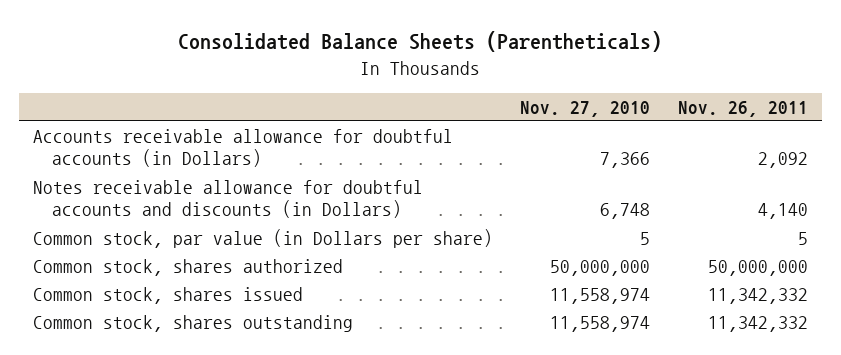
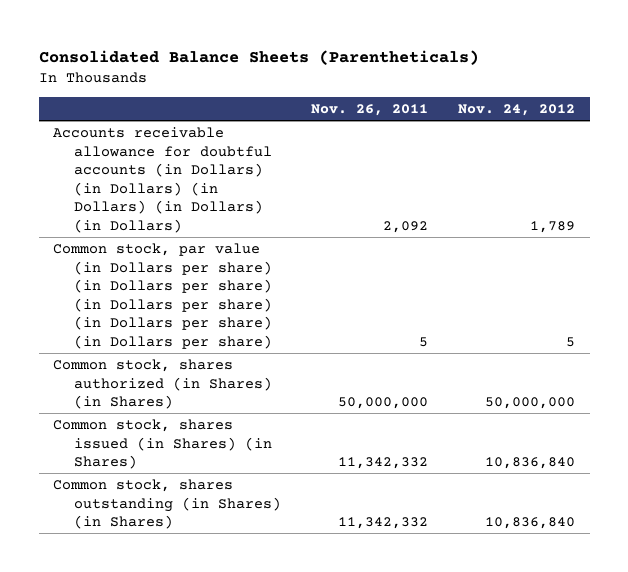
[520,100,651,117] Nov. 27, 2010 -> none
none -> [457,103,575,116] Nov. 24, 2012
[32,180,423,219] Notes receivable allowance for doubtful accounts and discounts (in Dollars) -> none
[32,129,453,168] Accounts receivable allowance for doubtful accounts (in Dollars) -> [53,126,273,233] Accounts receivable allowance for doubtful accounts (in Dollars) (in Dollars) (in Dollars) (in Dollars) (in Dollars)
[32,229,493,249] Common stock, par value (in Dollars per share) -> [53,242,273,349] Common stock, par value (in Dollars per share) (in Dollars per share) (in Dollars per share) (in Dollars per share) (in Dollars per share)
[32,259,343,277] Common stock, shares authorized -> [53,358,273,410] Common stock, shares authorized (in Shares) (in Shares)
[32,287,303,305] Common stock, shares issued -> [53,418,273,470] Common stock, shares issued (in Shares) (in Shares)
[32,315,353,333] Common stock, shares outstanding -> [53,478,282,530] Common stock, shares outstanding (in Shares) (in Shares)

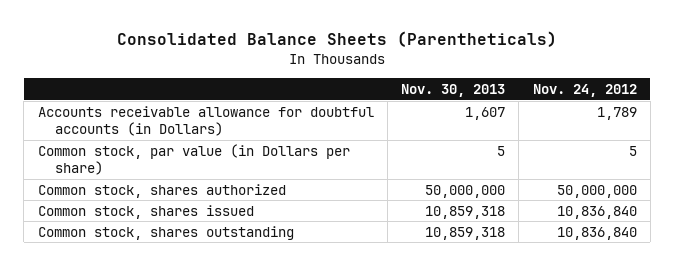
[311,103,429,116] Nov. 26, 2011 -> none
none -> [401,83,506,97] Nov. 30, 2013
[53,126,273,233] Accounts receivable allowance for doubtful accounts (in Dollars) (in Dollars) (in Dollars) (in Dollars) (in Dollars) -> [37,105,374,137] Accounts receivable allowance for doubtful accounts (in Dollars)
[53,242,273,349] Common stock, par value (in Dollars per share) (in Dollars per share) (in Dollars per share) (in Dollars per share) (in Dollars per share) -> [37,143,350,176] Common stock, par value (in Dollars per share)
[53,358,273,410] Common stock, shares authorized (in Shares) (in Shares) -> [37,183,286,198] Common stock, shares authorized
[53,418,273,470] Common stock, shares issued (in Shares) (in Shares) -> [37,204,254,219] Common stock, shares issued
[53,478,282,530] Common stock, shares outstanding (in Shares) (in Shares) -> [37,225,294,240] Common stock, shares outstanding

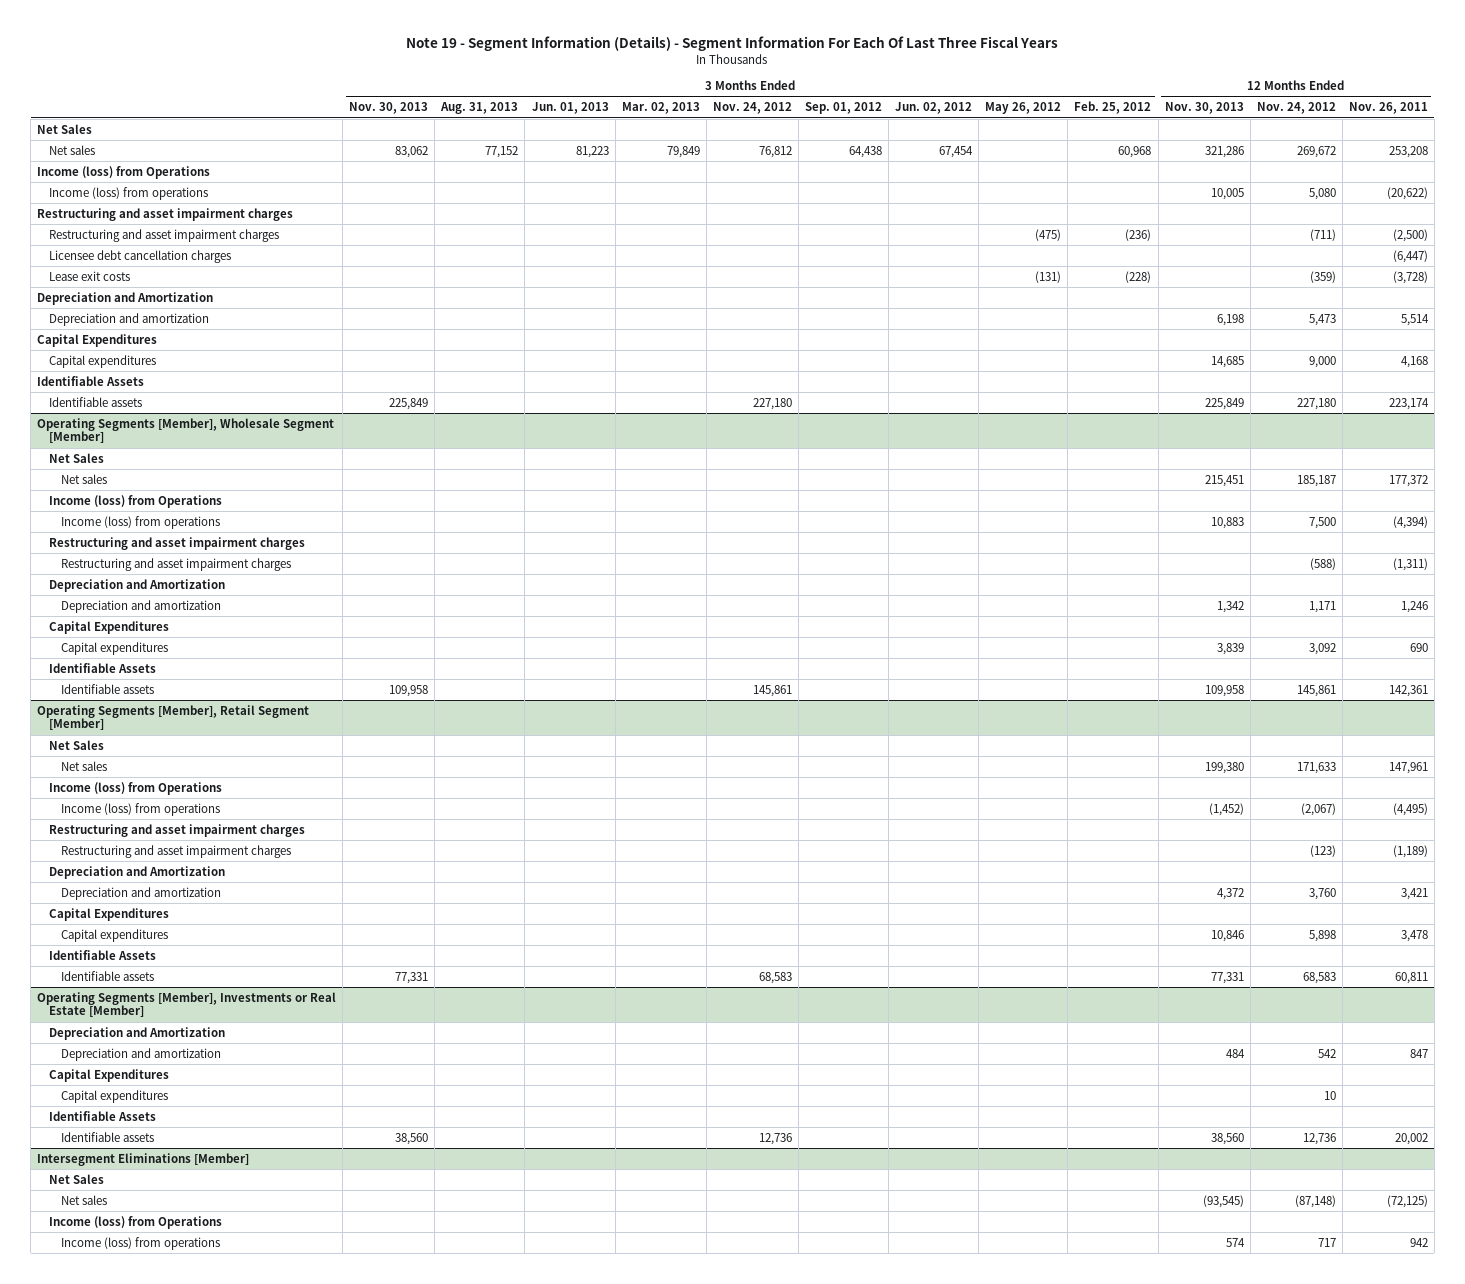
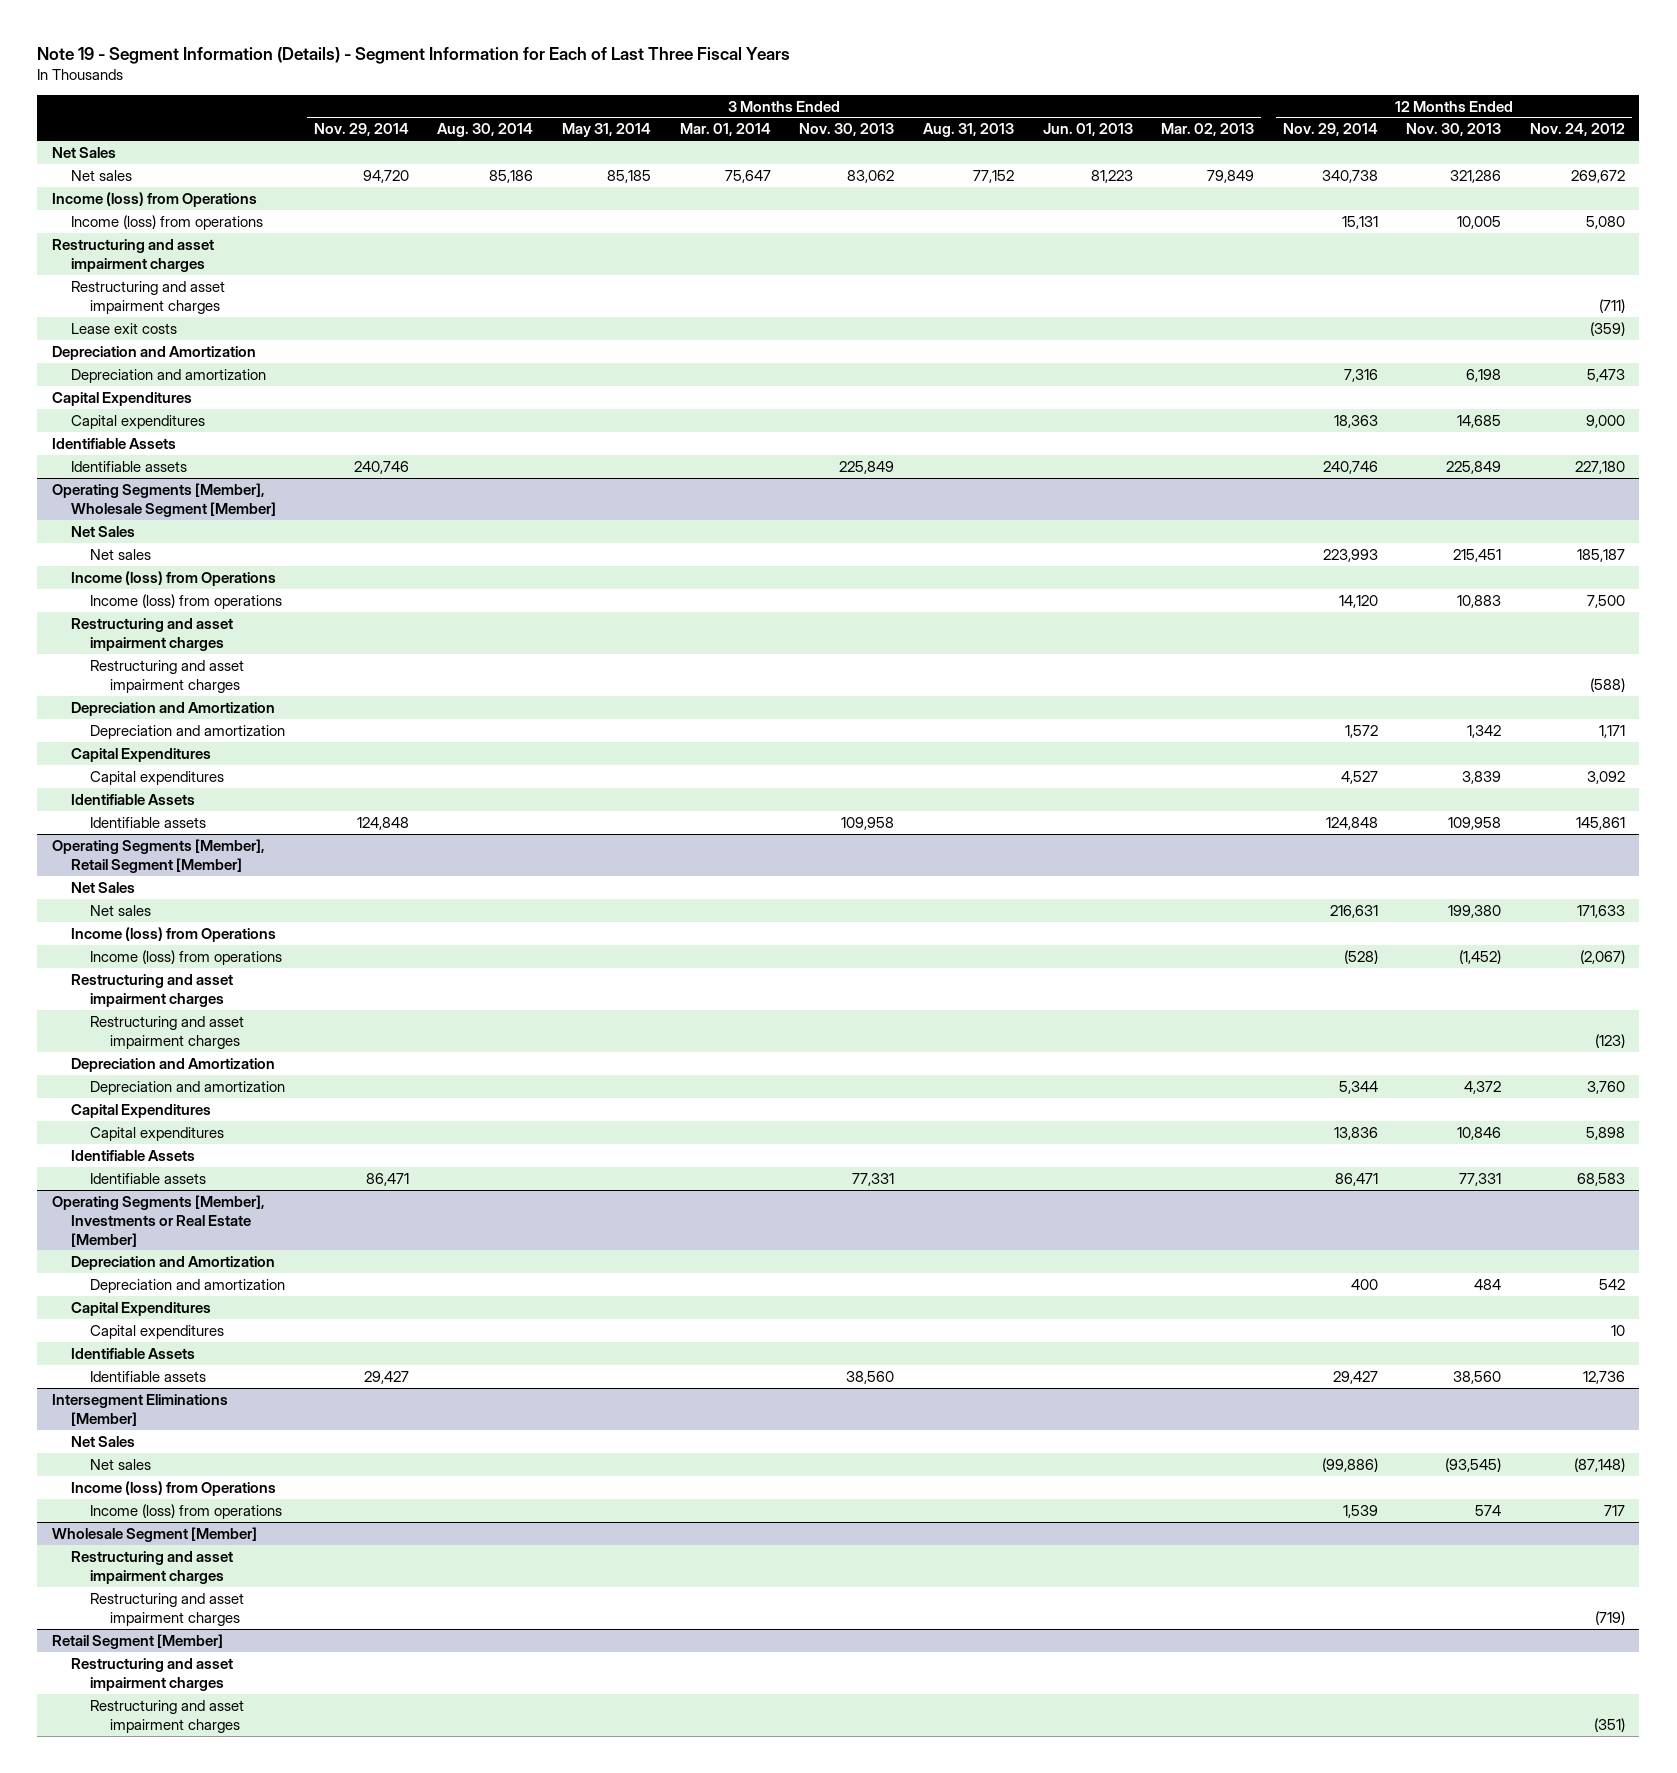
[406,36,1059,52] Note 19 - Segment Information (Details) - Segment Information For Each Of Last Three Fiscal Years -> [37,47,791,65] Note 19 - Segment Information (Details) - Segment Information for Each of Last Three Fiscal Years
[712,102,792,115] Nov. 24, 2012 -> none
[804,102,882,115] Sep. 01, 2012 -> none
[895,102,973,115] Jun. 02, 2012 -> none
[985,102,1062,115] May 26, 2012 -> none
[1074,101,1152,115] Feb. 25, 2012 -> none
[1348,102,1428,115] Nov. 26, 2011 -> none
none -> [313,123,409,137] Nov. 29, 2014
none -> [437,123,534,138] Aug. 30, 2014
none -> [562,123,652,138] May 31, 2014
none -> [679,123,771,137] Mar. 01, 2014
none -> [1282,123,1378,137] Nov. 29, 2014
[48,249,231,263] Licensee debt cancellation charges -> none
none -> [51,1526,257,1542] Wholesale Segment [Member]
none -> [70,1550,233,1584] Restructuring and asset impairment charges
none -> [90,1592,245,1626] Restructuring and asset impairment charges
none -> [51,1633,223,1649] Retail Segment [Member]
none -> [70,1657,233,1691] Restructuring and asset impairment charges
none -> [90,1699,245,1733] Restructuring and asset impairment charges

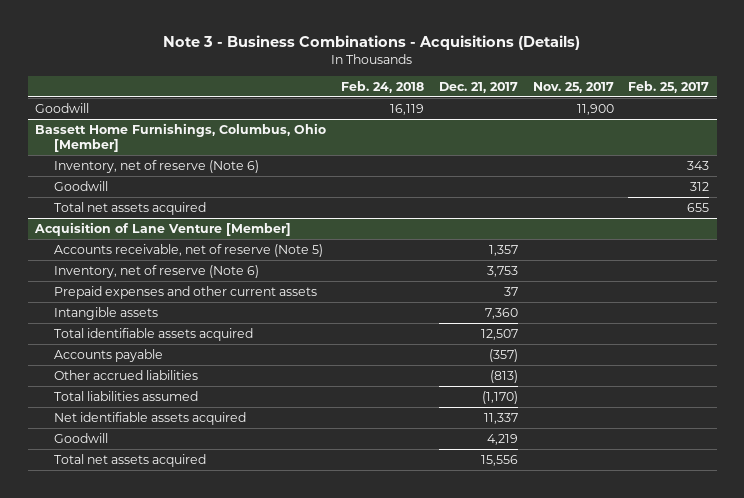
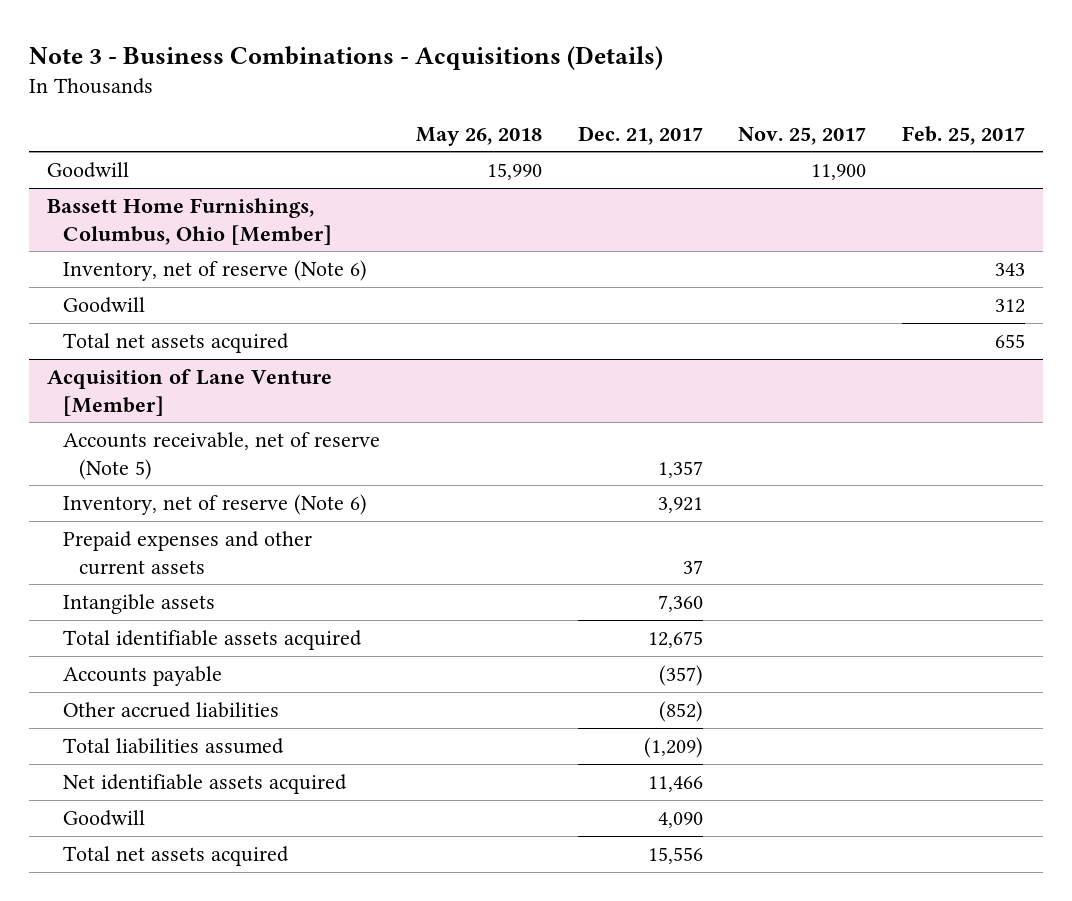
[340,80,424,93] Feb. 24, 2018 -> none
none -> [415,126,542,146] May 26, 2018
[486,265,518,277] 3,753 -> [657,497,703,514] 3,921
[480,328,518,340] 12,507 -> [647,631,703,649] 12,675
[489,369,518,383] (813) -> [658,701,703,723] (852)
[481,390,518,404] (1,170) -> [643,737,703,759] (1,209)
[483,412,518,424] 11,337 -> [647,776,703,793] 11,466
[486,433,518,445] 4,219 -> [657,812,703,829] 4,090

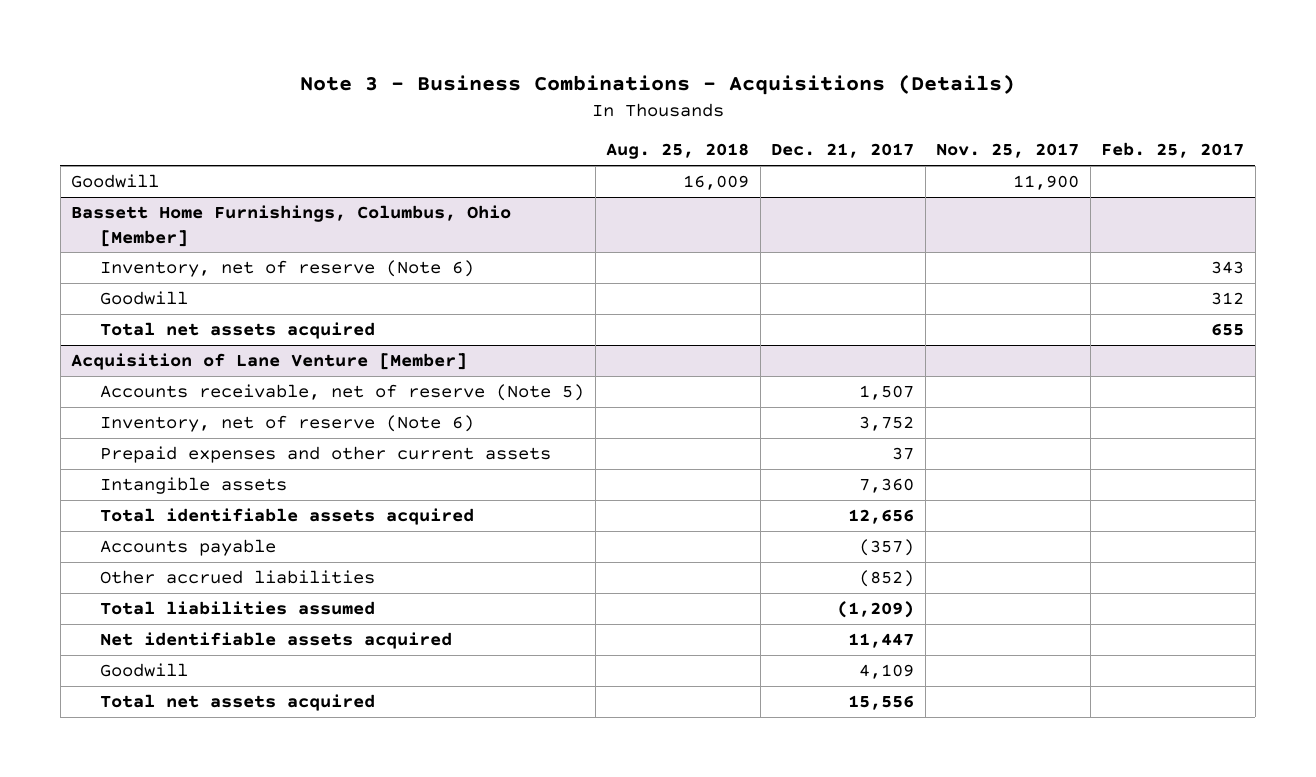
[415,126,542,146] May 26, 2018 -> none
none -> [606,143,750,160] Aug. 25, 2018
[657,460,703,478] 1,357 -> [859,384,915,400] 1,507
[657,497,703,514] 3,921 -> [859,415,915,431] 3,752
[647,631,703,649] 12,675 -> [848,508,915,524] 12,656
[647,776,703,793] 11,466 -> [848,632,915,648] 11,447
[657,812,703,829] 4,090 -> [859,663,915,679] 4,109

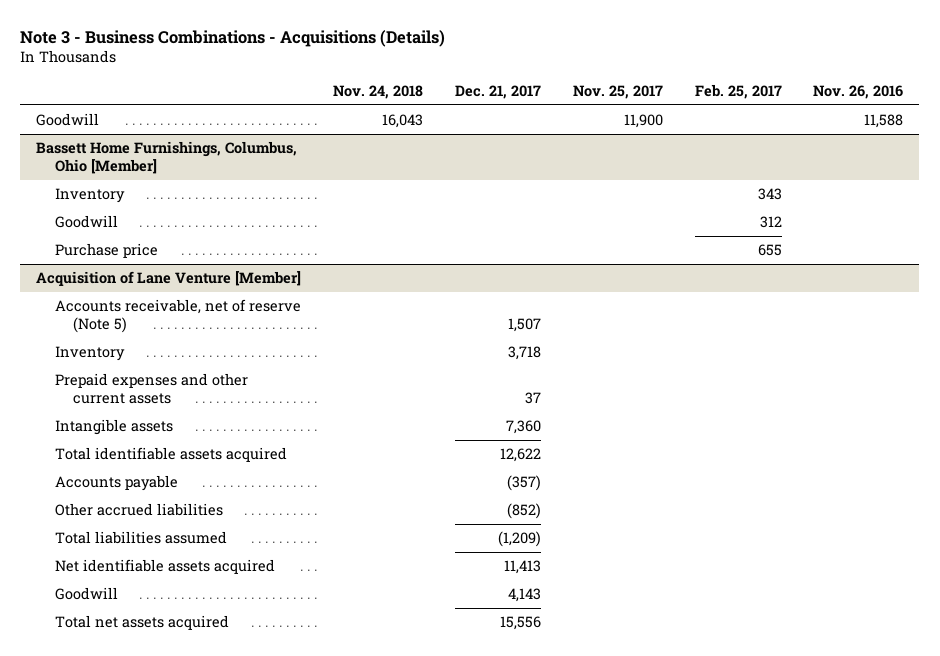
[606,143,750,160] Aug. 25, 2018 -> none
none -> [333,84,424,99] Nov. 24, 2018
none -> [813,84,904,99] Nov. 26, 2016
[100,259,475,277] Inventory, net of reserve (Note 6) -> [54,188,125,204] Inventory
[100,321,376,339] Total net assets acquired -> [54,243,158,259] Purchase price
[100,414,475,432] Inventory, net of reserve (Note 6) -> none
none -> [54,346,125,362] Inventory
[848,508,915,524] 12,656 -> [499,448,541,463] 12,622
[848,632,915,648] 11,447 -> [503,560,541,575] 11,413
[859,663,915,679] 4,109 -> [507,588,541,603] 4,143

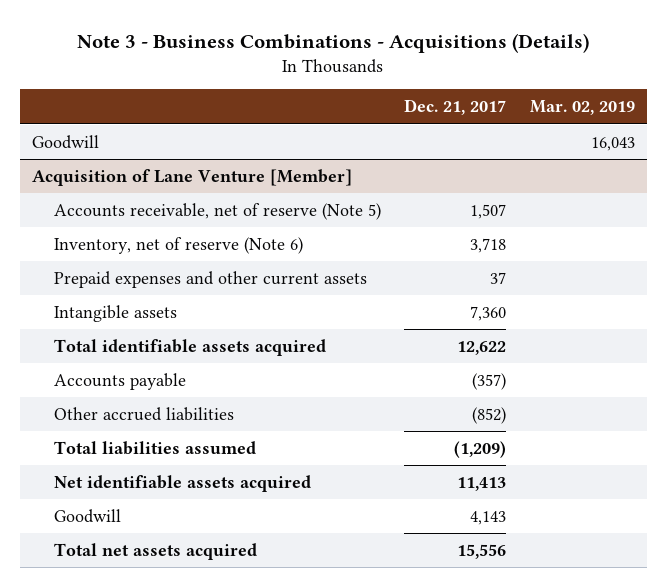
[333,84,424,99] Nov. 24, 2018 -> none
[572,84,663,99] Nov. 25, 2017 -> none
[694,83,782,99] Feb. 25, 2017 -> none
[813,84,904,99] Nov. 26, 2016 -> none
none -> [530,100,636,116] Mar. 02, 2019
[36,141,298,175] Bassett Home Furnishings, Columbus, Ohio [Member] -> none
[54,188,125,204] Inventory -> none
[54,215,118,229] Goodwill -> none
[54,243,158,259] Purchase price -> none
[54,346,125,362] Inventory -> [53,236,303,254] Inventory, net of reserve (Note 6)

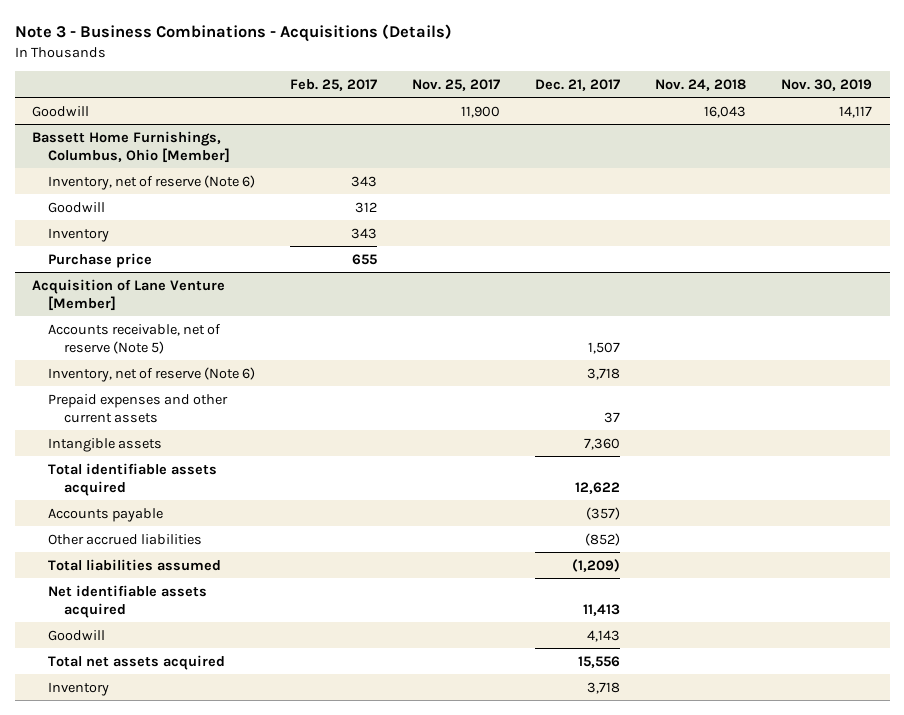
[530,100,636,116] Mar. 02, 2019 -> none
none -> [289,78,377,91] Feb. 25, 2017
none -> [411,78,500,91] Nov. 25, 2017
none -> [655,78,747,91] Nov. 24, 2018
none -> [781,78,873,91] Nov. 30, 2019
none -> [32,130,230,163] Bassett Home Furnishings, Columbus, Ohio [Member]
none -> [47,174,255,190] Inventory, net of reserve (Note 6)
none -> [47,201,105,213] Goodwill
none -> [47,227,109,242] Inventory
none -> [47,252,152,268] Purchase price
none -> [47,681,109,696] Inventory

